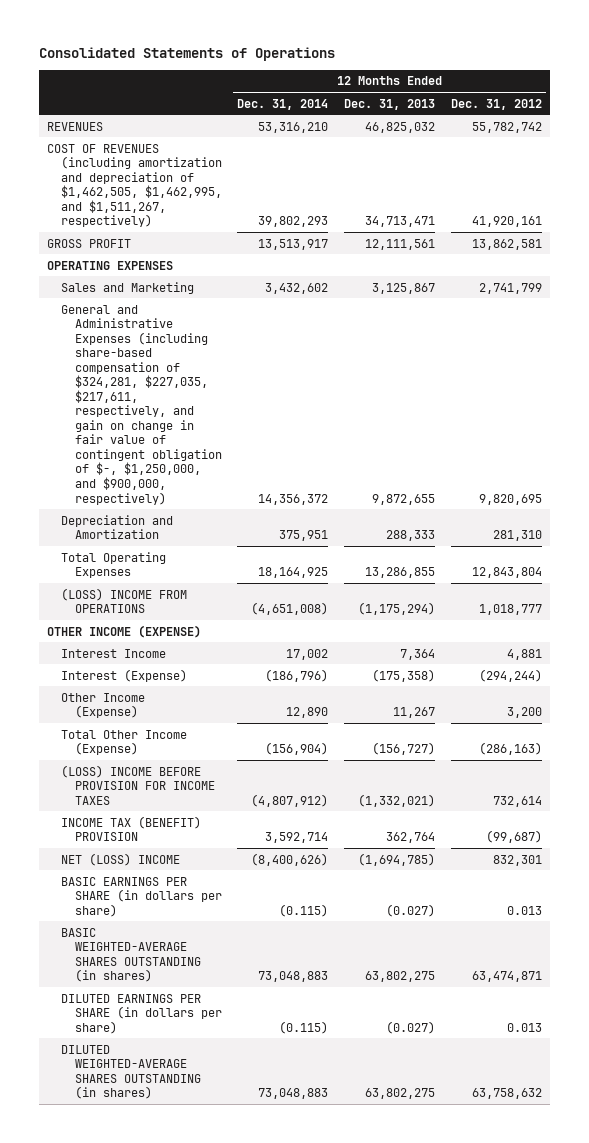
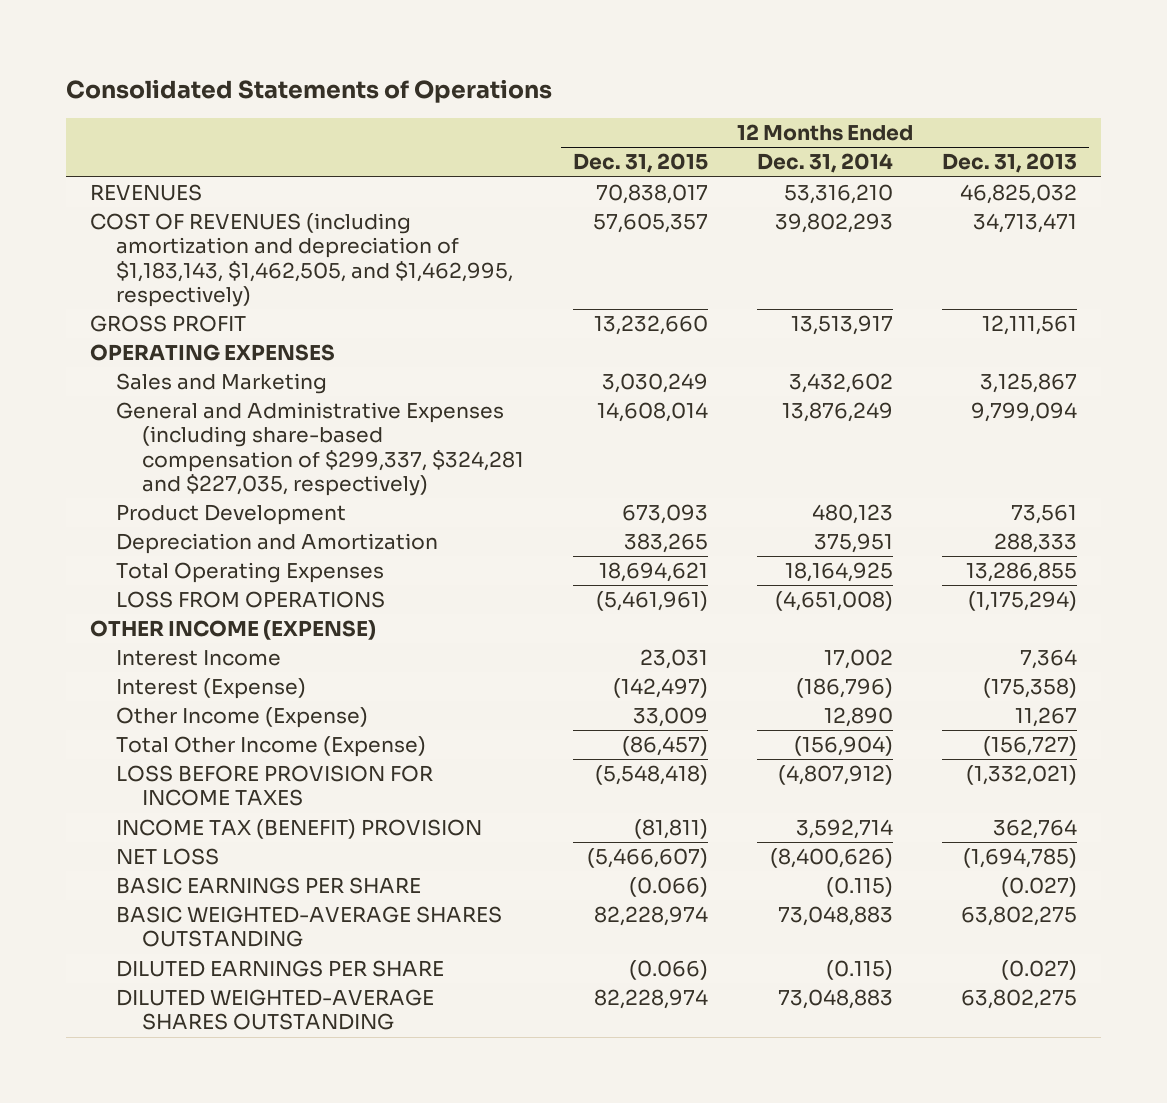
[450,98,542,110] Dec. 31, 2012 -> none
none -> [573,153,709,174] Dec. 31, 2015
[46,143,222,228] COST OF REVENUES (including amortization and depreciation of $1,462,505, $1,462,995, and $1,511,267, respectively) -> [90,213,514,308] COST OF REVENUES (including amortization and depreciation of $1,183,143, $1,462,505, and $1,462,995, respectively)
[60,304,222,505] General and Administrative Expenses (including share-based compensation of $324,281, $227,035, $217,611, respectively, and gain on change in fair value of contingent obligation of $-, $1,250,000, and $900,000, respectively) -> [116,402,525,497] General and Administrative Expenses (including share-based compensation of $299,337, $324,281 and $227,035, respectively)
[258,493,329,505] 14,356,372 -> [781,402,893,423] 13,876,249
[372,493,436,505] 9,872,655 -> [970,402,1077,423] 9,799,094
none -> [116,504,347,526] Product Development
[60,587,187,614] (LOSS) INCOME FROM OPERATIONS -> [116,591,386,609] LOSS FROM OPERATIONS
[60,764,215,805] (LOSS) INCOME BEFORE PROVISION FOR INCOME TAXES -> [116,765,434,807] LOSS BEFORE PROVISION FOR INCOME TAXES
[60,852,180,866] NET (LOSS) INCOME -> [116,848,220,866] NET LOSS
[60,876,222,917] BASIC EARNINGS PER SHARE (in dollars per share) -> [116,877,422,895] BASIC EARNINGS PER SHARE
[60,927,201,983] BASIC WEIGHTED-AVERAGE SHARES OUTSTANDING (in shares) -> [116,906,503,948] BASIC WEIGHTED-AVERAGE SHARES OUTSTANDING
[60,993,222,1034] DILUTED EARNINGS PER SHARE (in dollars per share) -> [116,960,445,978] DILUTED EARNINGS PER SHARE
[60,1044,201,1100] DILUTED WEIGHTED-AVERAGE SHARES OUTSTANDING (in shares) -> [116,989,435,1031] DILUTED WEIGHTED-AVERAGE SHARES OUTSTANDING

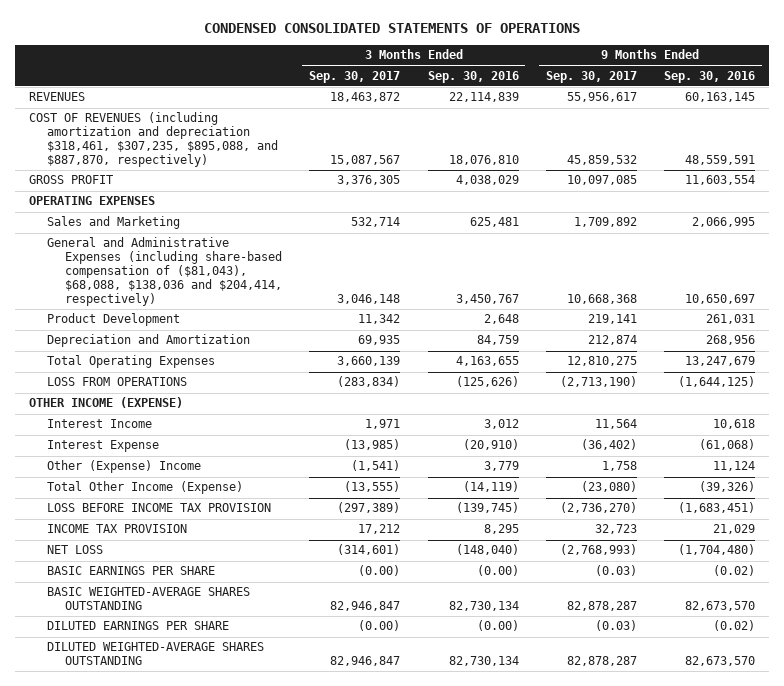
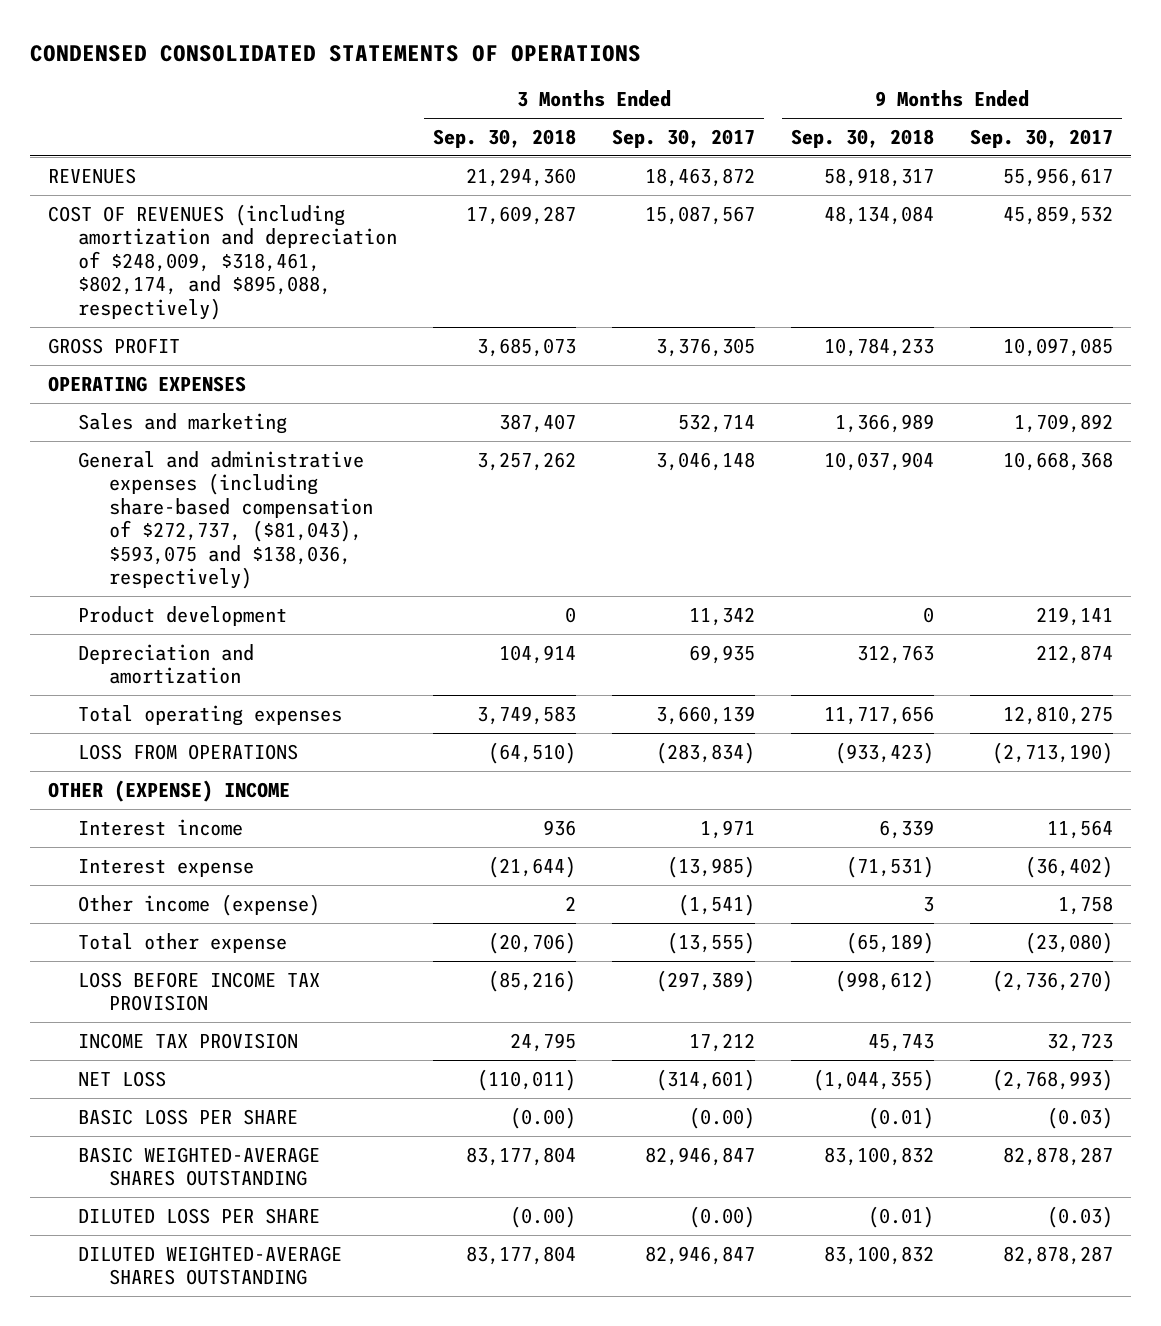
[427,70,519,83] Sep. 30, 2016 -> none
[664,70,756,83] Sep. 30, 2016 -> none
none -> [433,128,577,148] Sep. 30, 2018
none -> [790,128,934,148] Sep. 30, 2018
[29,112,279,167] COST OF REVENUES (including amortization and depreciation $318,461, $307,235, $895,088, and $887,870, respectively) -> [48,203,398,320] COST OF REVENUES (including amortization and depreciation of $248,009, $318,461, $802,174, and $895,088, respectively)
[47,216,181,230] Sales and Marketing -> [78,412,288,434] Sales and marketing
[47,237,282,306] General and Administrative Expenses (including share-based compensation of ($81,043), $68,088, $138,036 and $204,414, respectively) -> [78,450,373,590] General and administrative expenses (including share-based compensation of $272,737, ($81,043), $593,075 and $138,036, respectively)
[47,313,181,327] Product Development -> [78,605,288,626] Product development
[47,334,251,348] Depreciation and Amortization -> [78,643,255,685] Depreciation and amortization
[47,355,216,369] Total Operating Expenses -> [78,704,343,726] Total operating expenses
[29,397,184,409] OTHER INCOME (EXPENSE) -> [48,779,291,802] OTHER (EXPENSE) INCOME
[47,419,153,429] Interest Income -> [78,818,244,836] Interest income
[47,440,160,453] Interest Expense -> [78,858,255,877] Interest expense
[47,460,202,474] Other (Expense) Income -> [78,893,321,916] Other income (expense)
[47,481,244,495] Total Other Income (Expense) -> [78,932,288,953] Total other expense
[47,566,216,576] BASIC EARNINGS PER SHARE -> [78,1108,299,1125] BASIC LOSS PER SHARE
[47,621,230,631] DILUTED EARNINGS PER SHARE -> [78,1207,321,1224] DILUTED LOSS PER SHARE

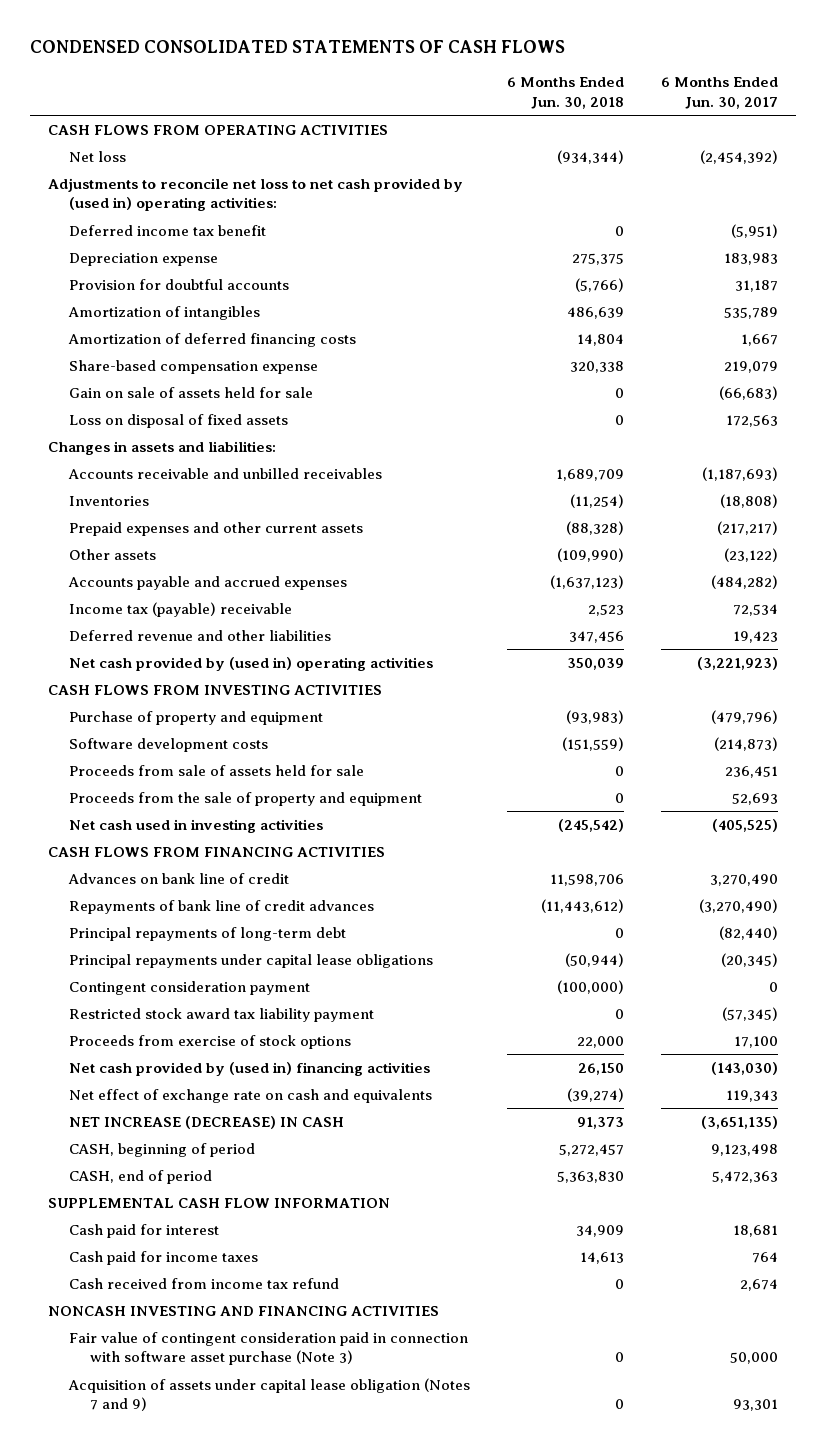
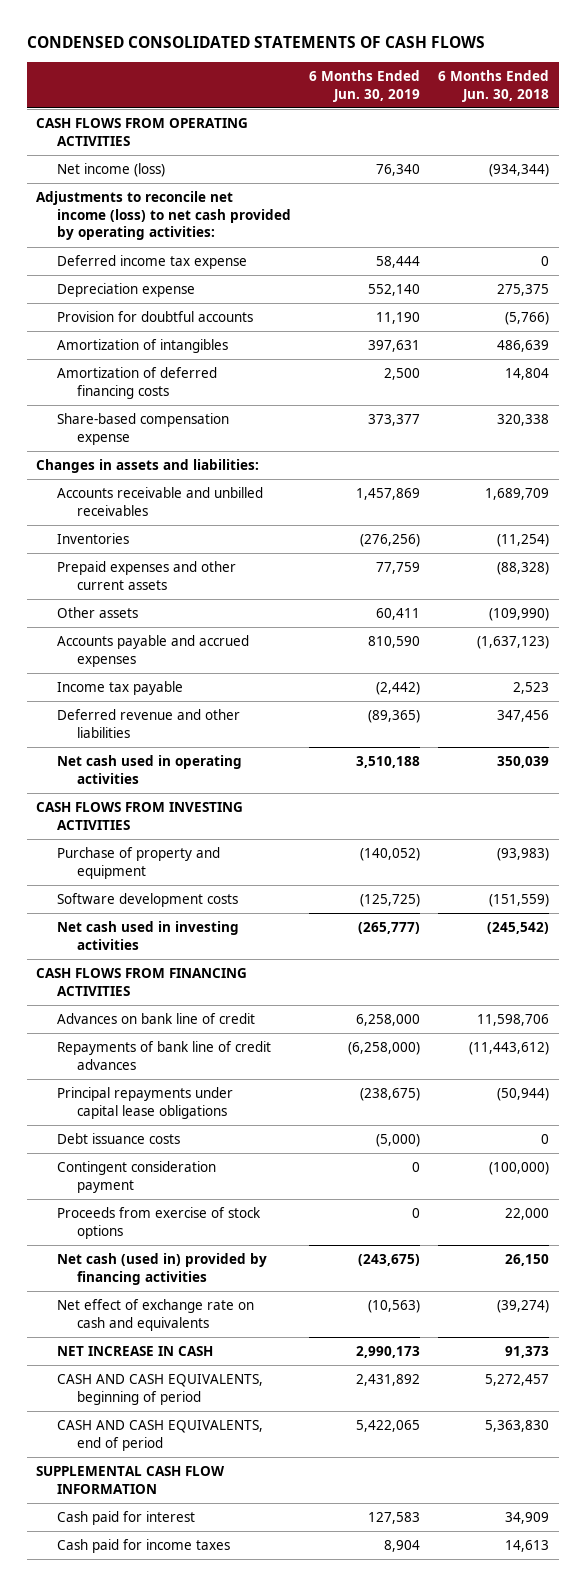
[660,77,778,109] 6 Months Ended Jun. 30, 2017 -> none
none -> [309,70,421,102] 6 Months Ended Jun. 30, 2019
[69,150,127,162] Net loss -> [56,163,165,178] Net income (loss)
[47,177,463,212] Adjustments to reconcile net loss to net cash provided by (used in) operating activities: -> [36,191,291,241] Adjustments to reconcile net income (loss) to net cash provided by operating activities:
[69,224,267,236] Deferred income tax benefit -> [56,255,247,270] Deferred income tax expense
[69,386,314,398] Gain on sale of assets held for sale -> none
[69,413,289,428] Loss on disposal of fixed assets -> none
[69,601,293,617] Income tax (payable) receivable -> [56,681,183,696] Income tax payable
[69,656,434,671] Net cash provided by (used in) operating activities -> [56,755,242,784] Net cash used in operating activities
[69,764,365,776] Proceeds from sale of assets held for sale -> none
[69,791,423,806] Proceeds from the sale of property and equipment -> none
[69,926,347,941] Principal repayments of long-term debt -> none
none -> [56,1133,180,1145] Debt issuance costs
[69,1007,375,1022] Restricted stock award tax liability payment -> none
[69,1061,431,1076] Net cash provided by (used in) financing activities -> [56,1253,267,1285] Net cash (used in) provided by financing activities
[69,1115,345,1129] NET INCREASE (DECREASE) IN CASH -> [56,1346,213,1357] NET INCREASE IN CASH
[69,1142,256,1157] CASH, beginning of period -> [56,1374,263,1405] CASH AND CASH EQUIVALENTS, beginning of period
[69,1169,213,1184] CASH, end of period -> [56,1420,263,1451] CASH AND CASH EQUIVALENTS, end of period
[69,1277,340,1289] Cash received from income tax refund -> none
[47,1305,439,1316] NONCASH INVESTING AND FINANCING ACTIVITIES -> none
[69,1331,469,1366] Fair value of contingent consideration paid in connection with software asset purchase (Note 3) -> none
[68,1377,471,1412] Acquisition of assets under capital lease obligation (Notes 7 and 9) -> none

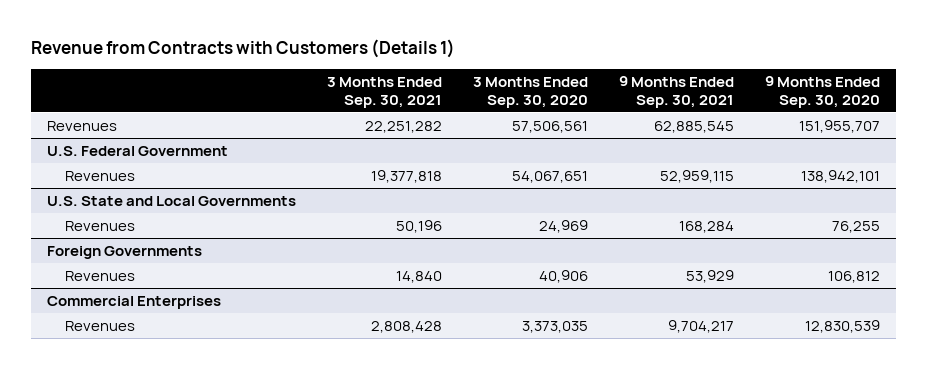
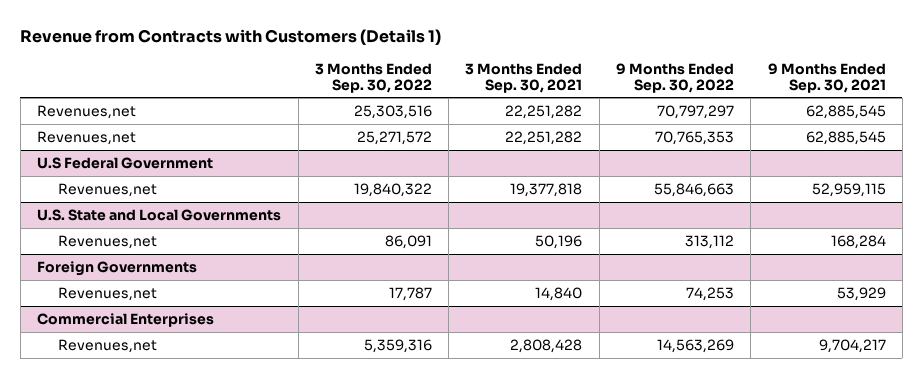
[472,76,588,108] 3 Months Ended Sep. 30, 2020 -> none
[765,75,881,108] 9 Months Ended Sep. 30, 2020 -> none
none -> [314,62,432,93] 3 Months Ended Sep. 30, 2022
none -> [616,62,735,93] 9 Months Ended Sep. 30, 2022
none -> [37,104,137,119] Revenues,net
[46,120,117,131] Revenues -> [37,130,137,145] Revenues,net
[46,145,228,156] U.S. Federal Government -> [37,156,214,169] U.S Federal Government
[64,170,135,181] Revenues -> [57,182,157,197] Revenues,net
[64,220,135,231] Revenues -> [57,234,157,249] Revenues,net
[64,270,135,281] Revenues -> [57,286,157,301] Revenues,net
[64,320,135,331] Revenues -> [57,338,157,353] Revenues,net

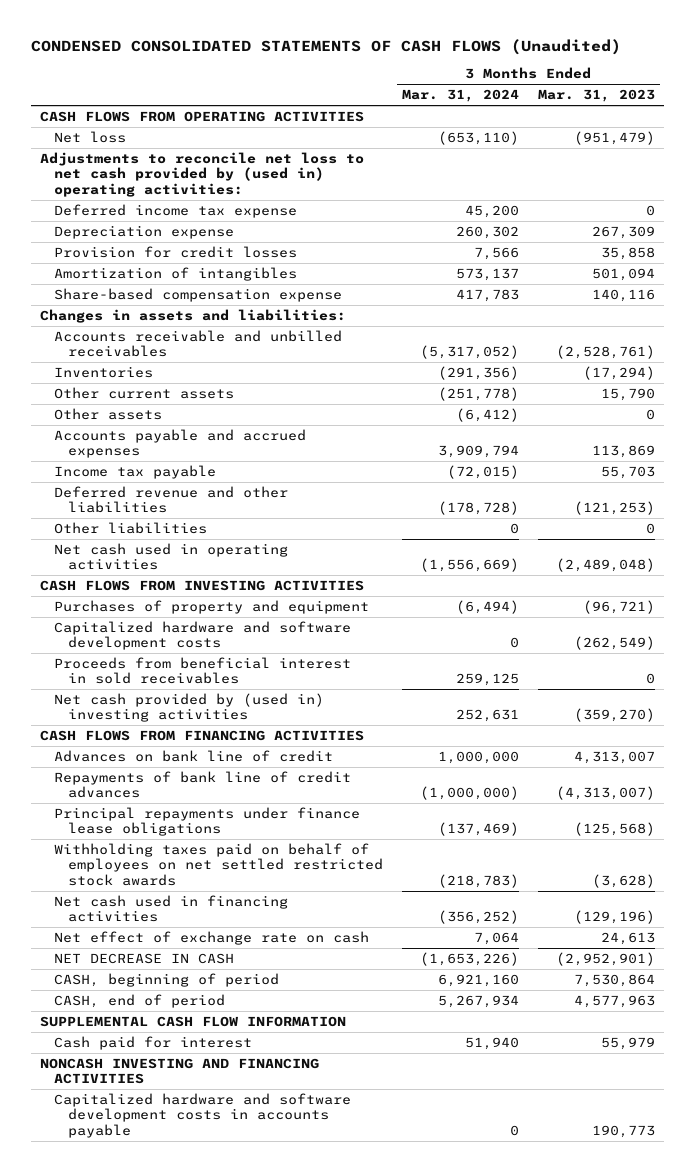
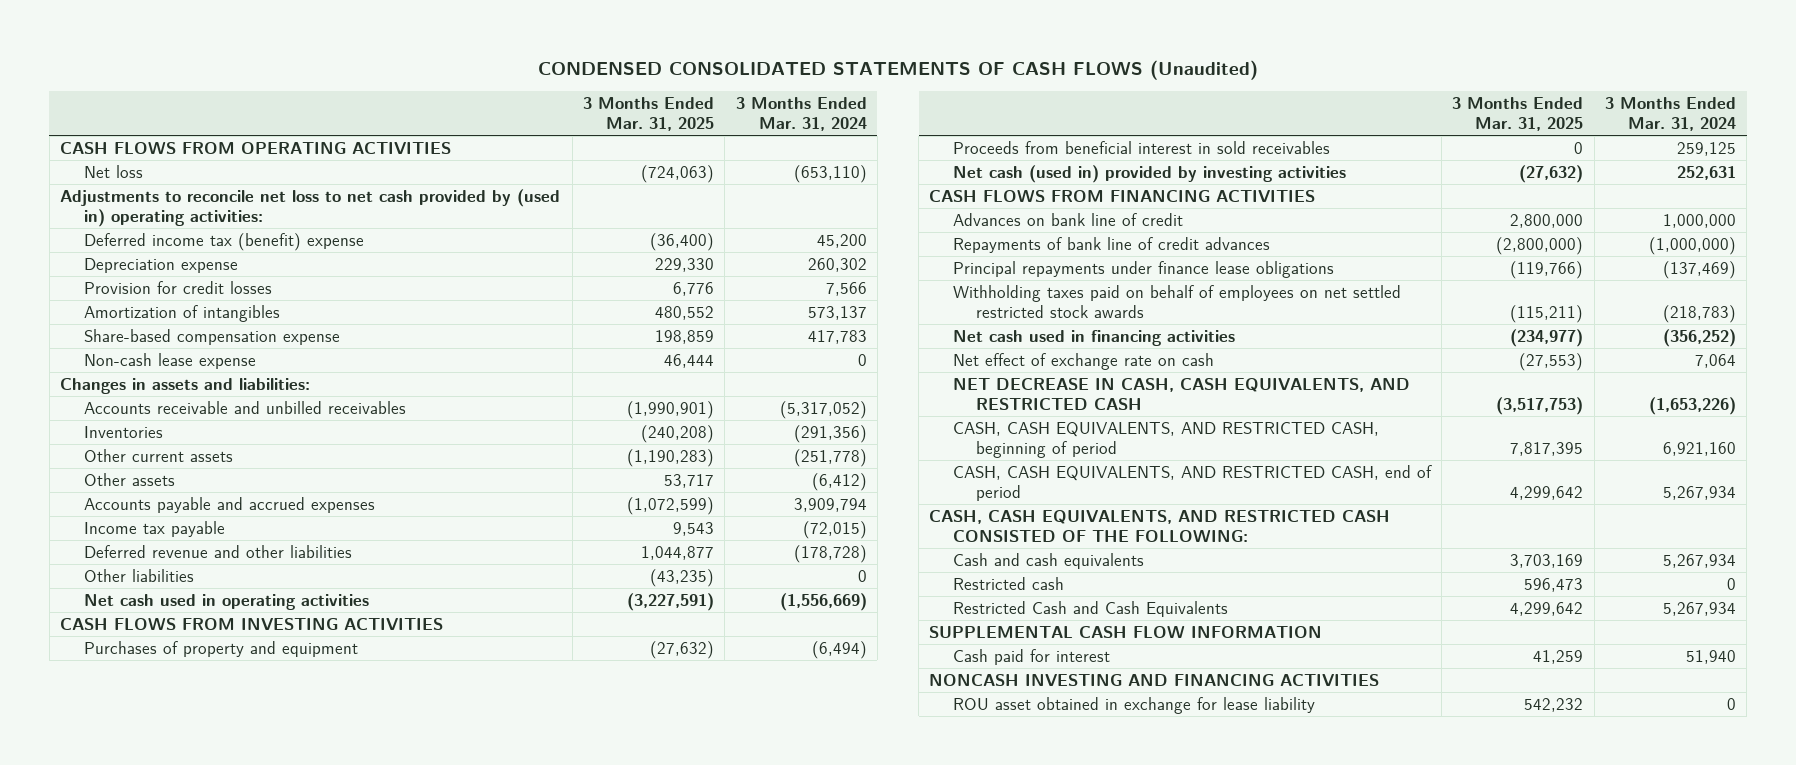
[537,89,655,103] Mar. 31, 2023 -> none
none -> [583,97,715,132] 3 Months Ended Mar. 31, 2025
[54,203,298,218] Deferred income tax expense -> [83,232,364,251] Deferred income tax (benefit) expense
none -> [83,352,256,369] Non-cash lease expense
[54,620,352,651] Capitalized hardware and software development costs -> none
[54,692,325,723] Net cash provided by (used in) investing activities -> [952,164,1346,183] Net cash (used in) provided by investing activities
[54,952,235,964] NET DECREASE IN CASH -> [952,377,1410,410] NET DECREASE IN CASH, CASH EQUIVALENTS, AND RESTRICTED CASH
[54,972,280,987] CASH, beginning of period -> [952,421,1379,458] CASH, CASH EQUIVALENTS, AND RESTRICTED CASH, beginning of period
[54,993,226,1008] CASH, end of period -> [952,464,1432,501] CASH, CASH EQUIVALENTS, AND RESTRICTED CASH, end of period
none -> [929,509,1391,542] CASH, CASH EQUIVALENTS, AND RESTRICTED CASH CONSISTED OF THE FOLLOWING:
none -> [952,552,1144,569] Cash and cash equivalents
none -> [952,576,1064,590] Restricted cash
none -> [952,600,1228,617] Restricted Cash and Cash Equivalents
[54,1092,352,1138] Capitalized hardware and software development costs in accounts payable -> none
none -> [952,696,1315,714] ROU asset obtained in exchange for lease liability

